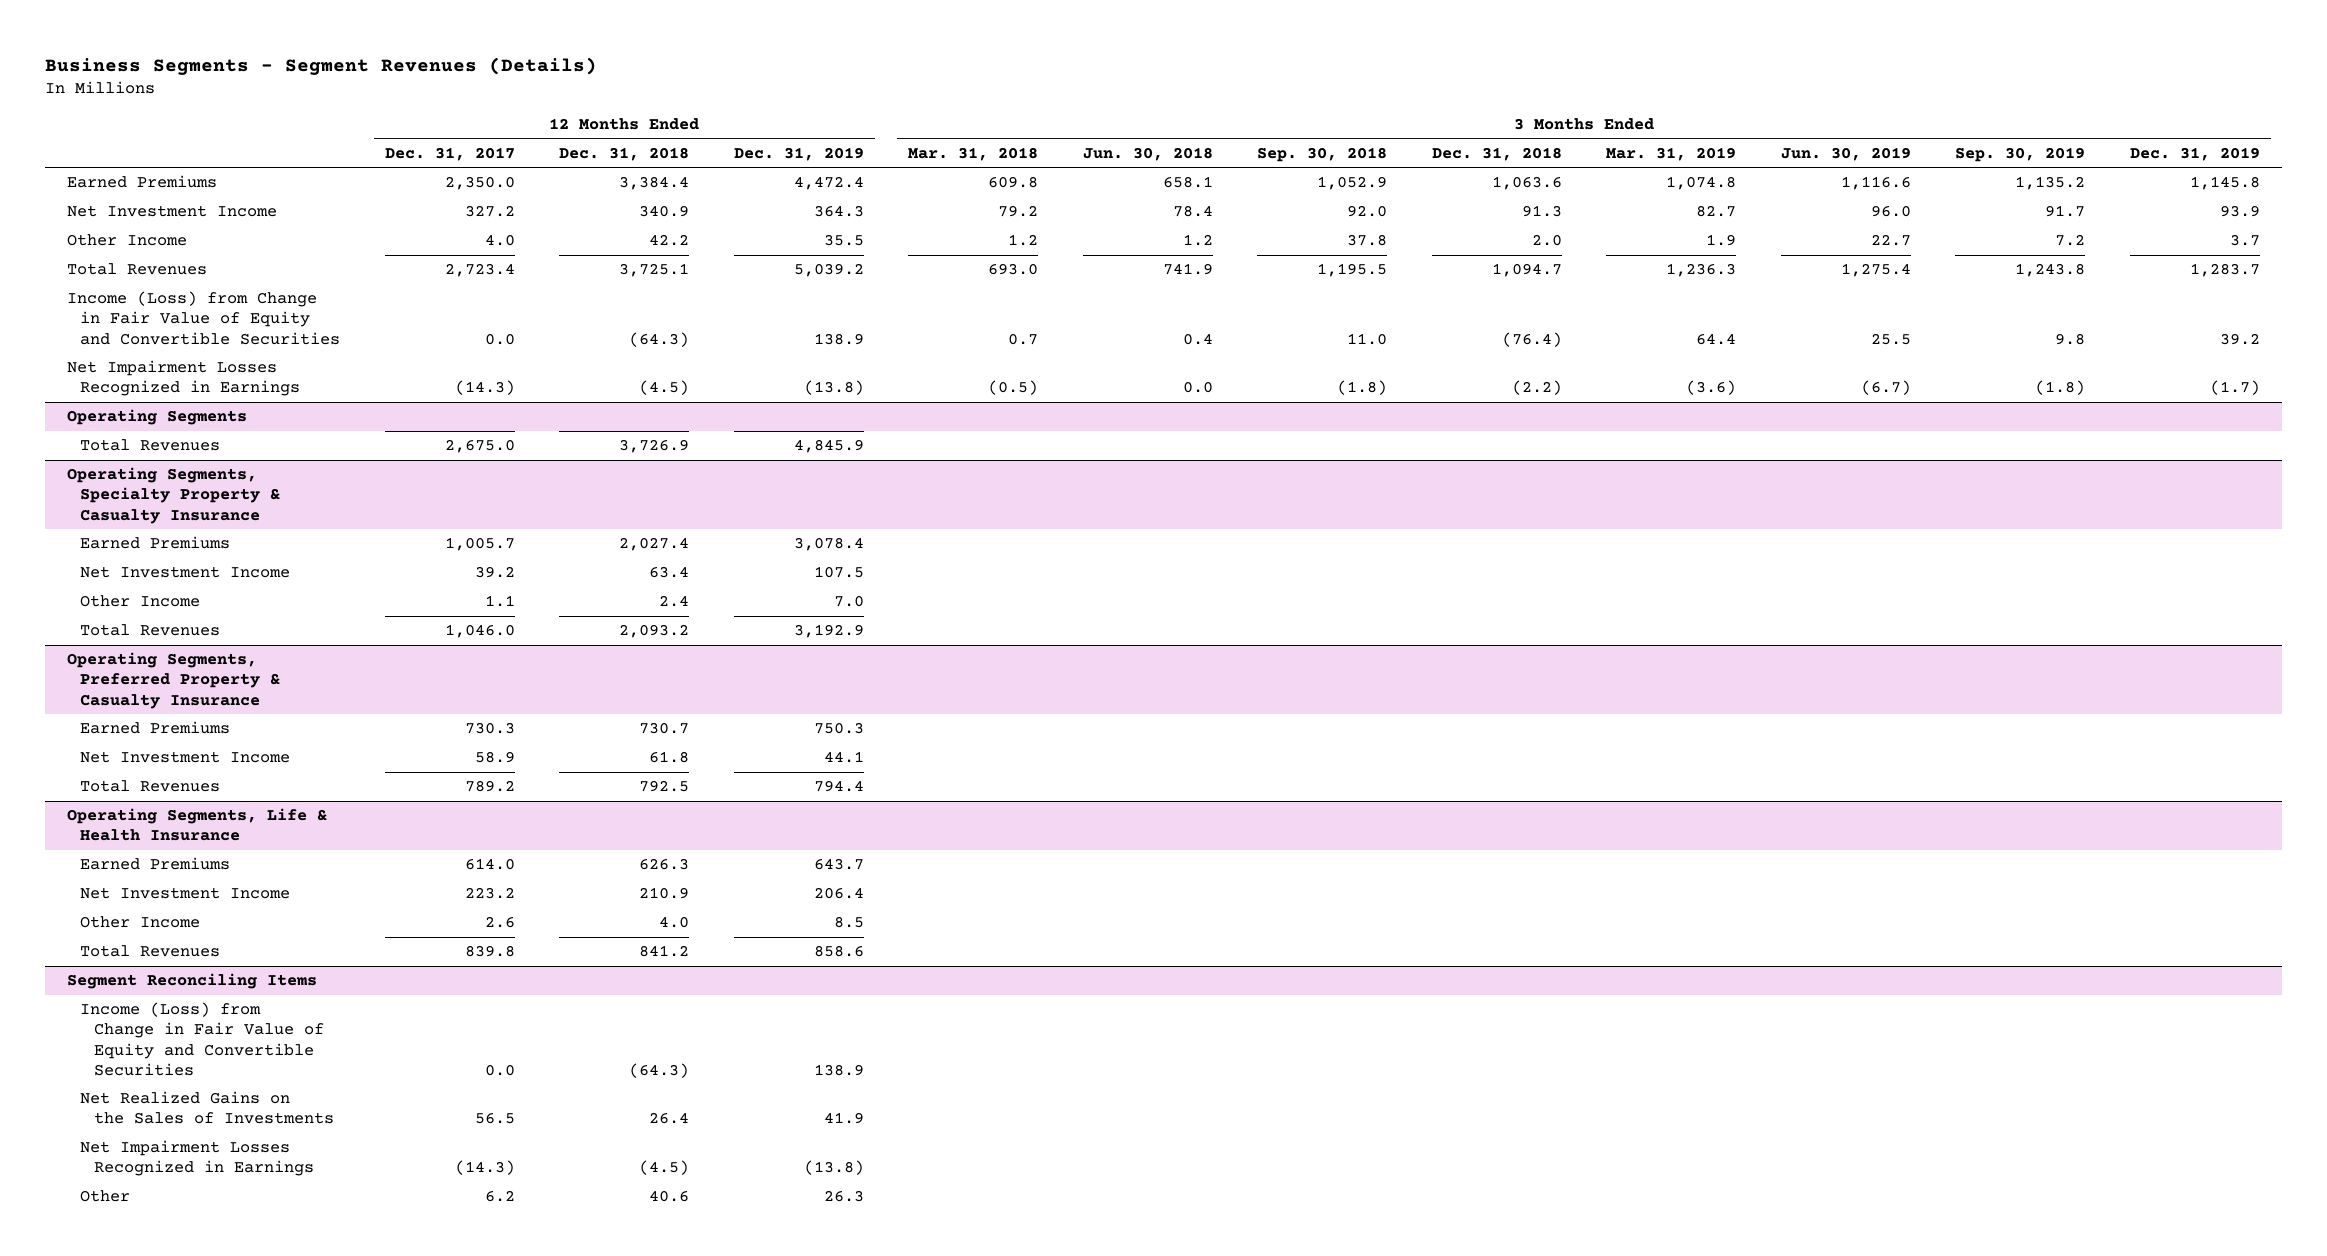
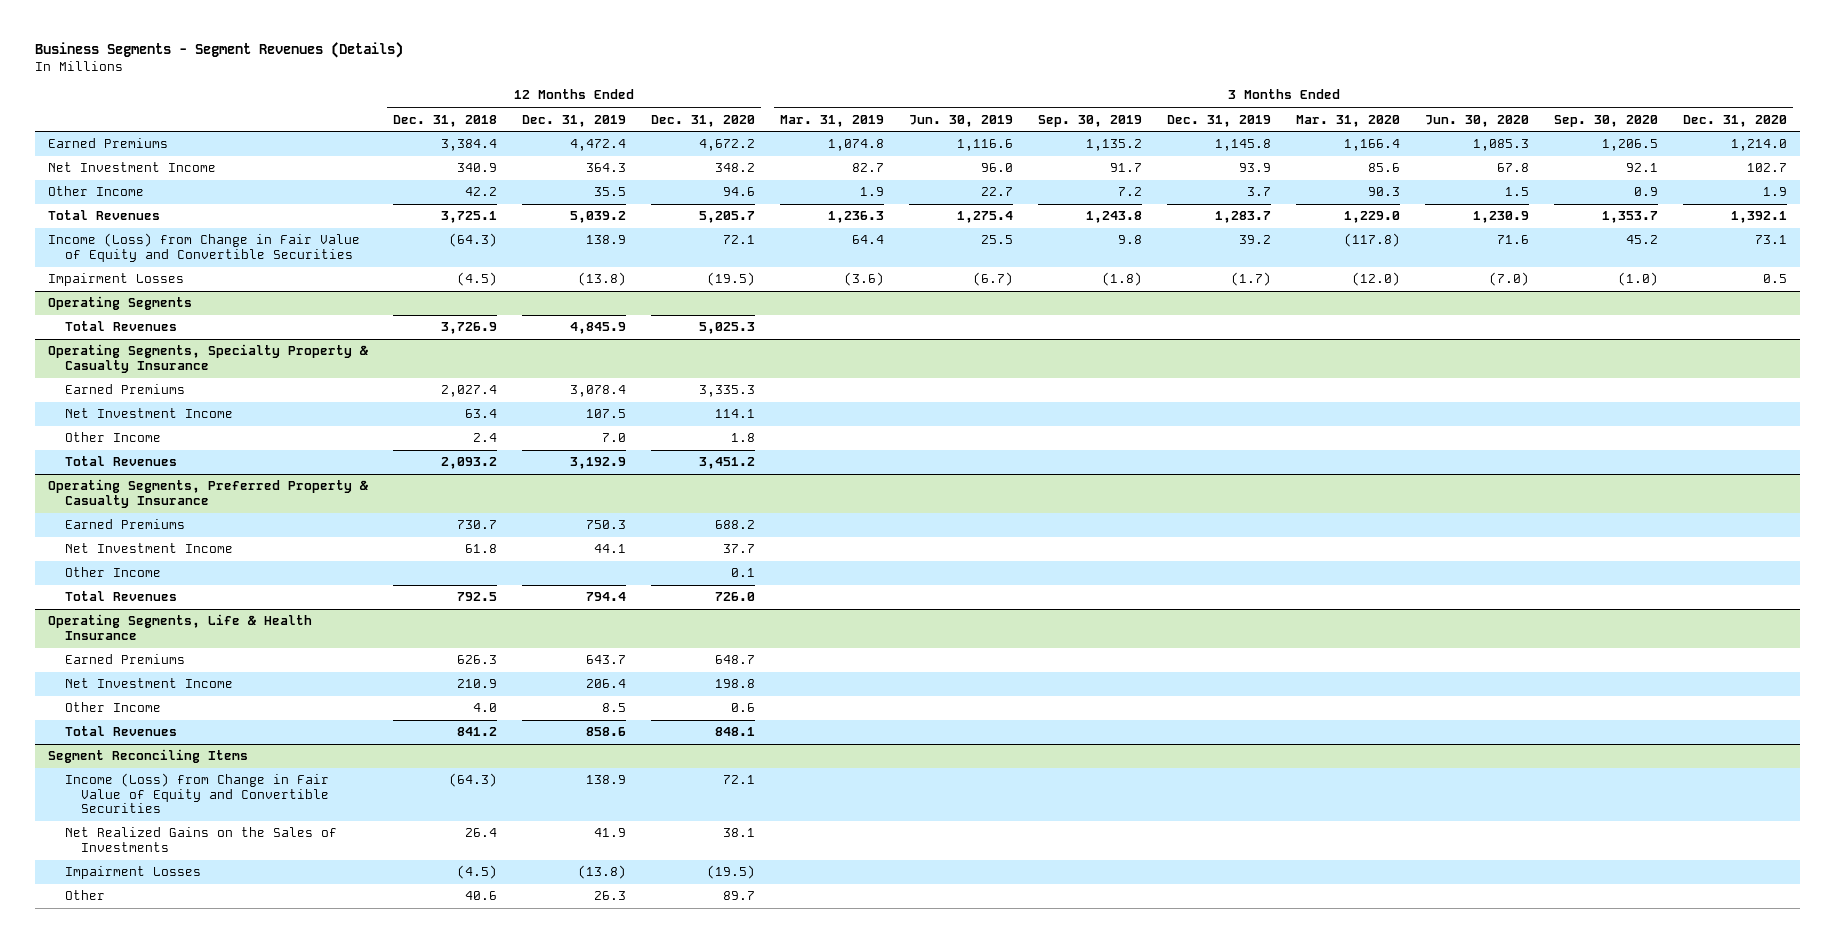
[384,147,515,162] Dec. 31, 2017 -> none
[908,147,1039,162] Mar. 31, 2018 -> none
[1082,147,1213,162] Jun. 30, 2018 -> none
[1257,147,1388,163] Sep. 30, 2018 -> none
[1431,147,1562,162] Dec. 31, 2018 -> none
none -> [650,114,755,127] Dec. 31, 2020
none -> [1296,114,1401,127] Mar. 31, 2020
none -> [1425,114,1530,127] Jun. 30, 2020
none -> [1554,114,1659,127] Sep. 30, 2020
none -> [1683,114,1788,127] Dec. 31, 2020
[66,360,301,397] Net Impairment Losses Recognized in Earnings -> [47,273,184,287] Impairment Losses
none -> [64,567,161,578] Other Income
[80,1140,314,1177] Net Impairment Losses Recognized in Earnings -> [64,866,201,880] Impairment Losses

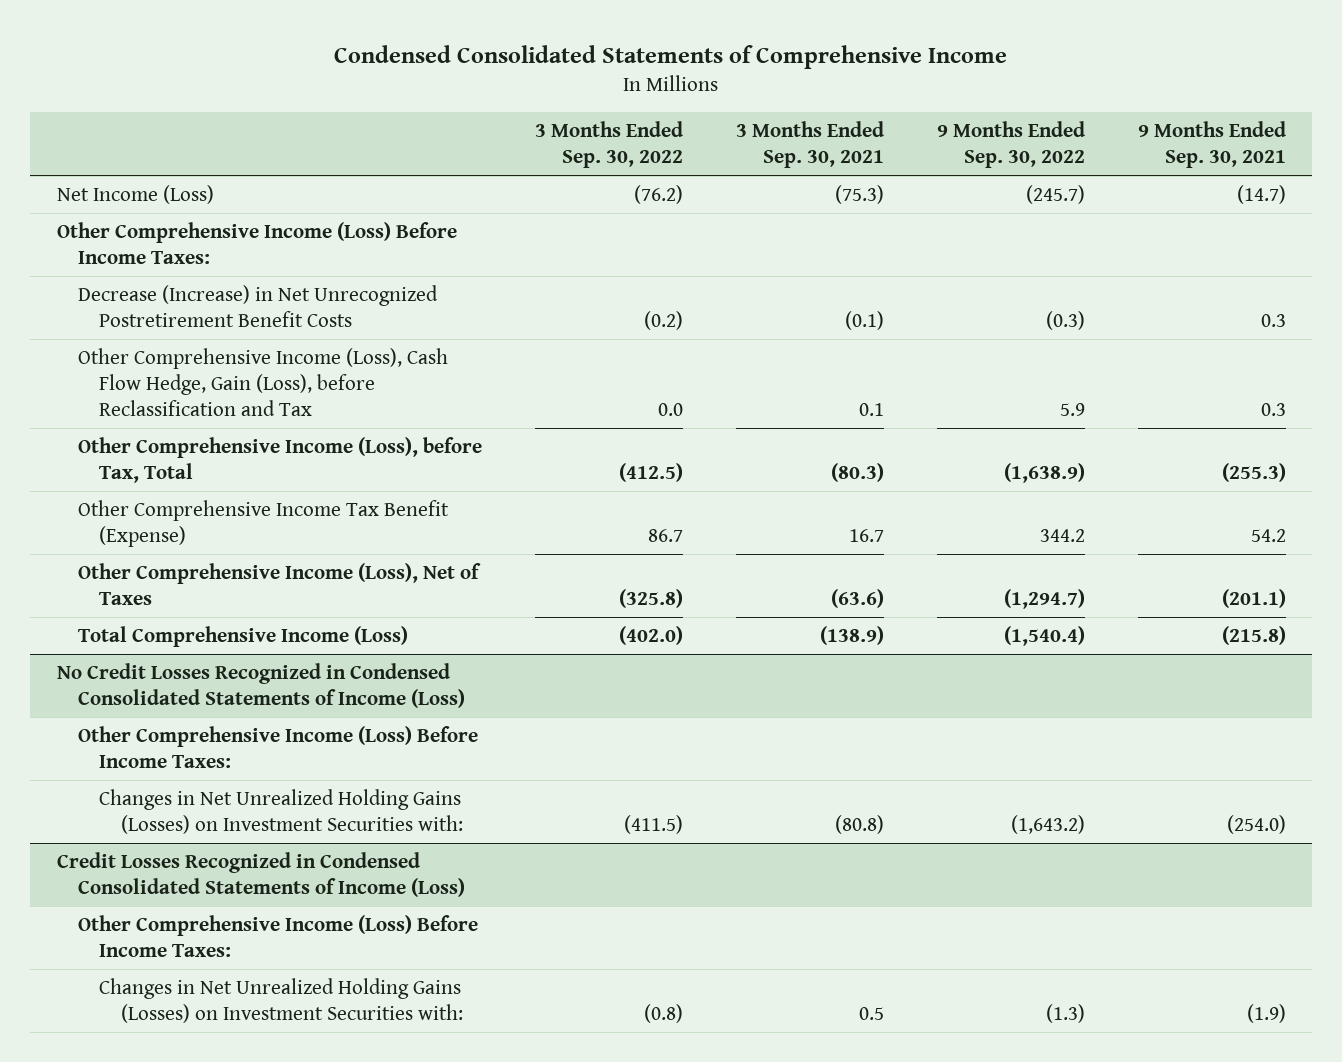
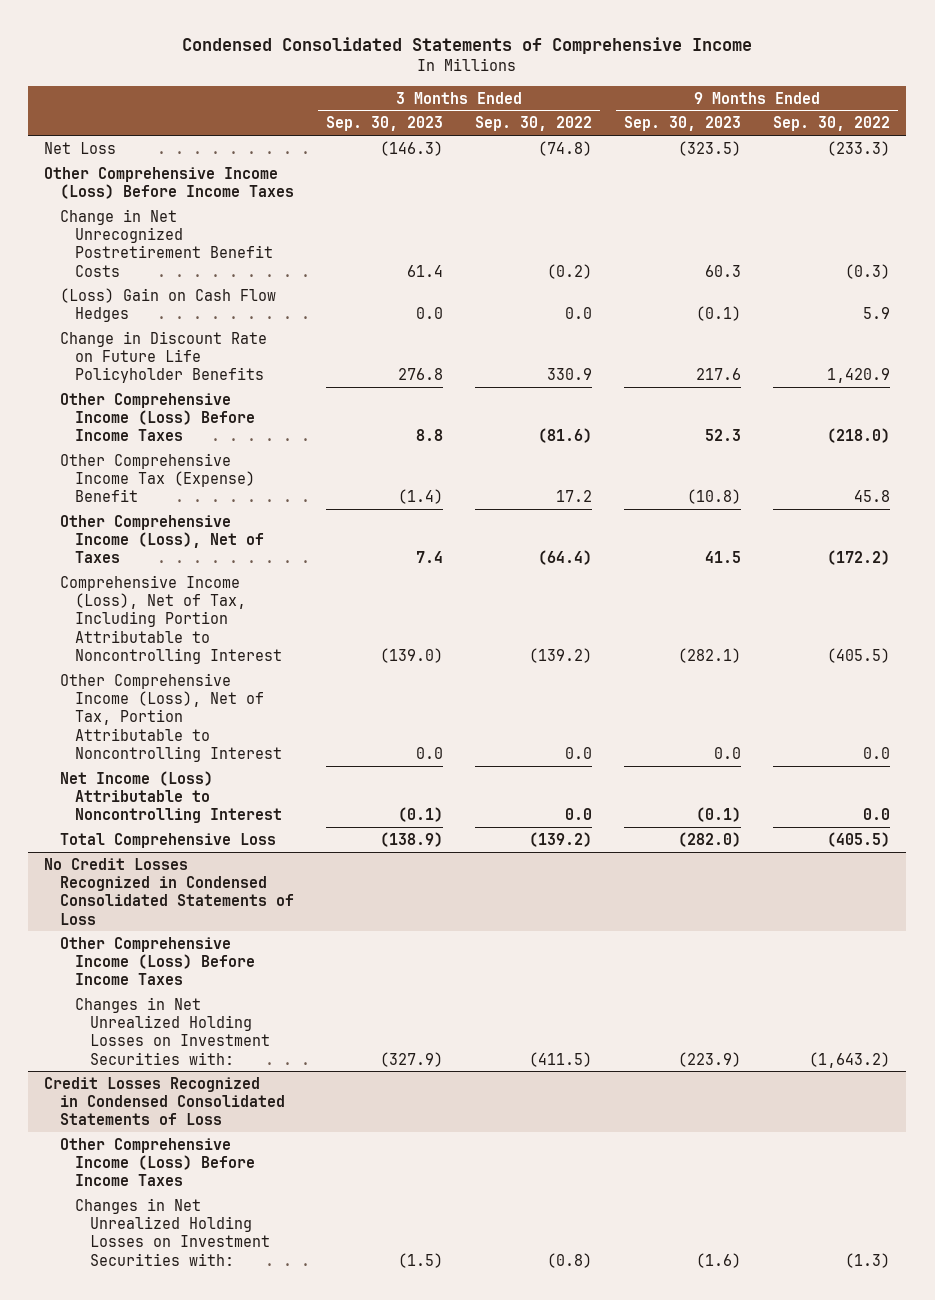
[735,120,884,168] 3 Months Ended Sep. 30, 2021 -> none
[1137,120,1286,168] 9 Months Ended Sep. 30, 2021 -> none
none -> [325,116,443,132] Sep. 30, 2023
none -> [623,116,741,132] Sep. 30, 2023
[56,185,214,205] Net Income (Loss) -> [44,141,117,154] Net Loss
[633,185,683,205] (76.2) -> [537,140,592,156] (74.8)
[1025,185,1085,205] (245.7) -> [827,140,891,156] (233.3)
[56,222,457,265] Other Comprehensive Income (Loss) Before Income Taxes: -> [44,166,294,199] Other Comprehensive Income (Loss) Before Income Taxes
[77,285,438,328] Decrease (Increase) in Net Unrecognized Postretirement Benefit Costs -> [59,208,273,277] Change in Net Unrecognized Postretirement Benefit Costs
[77,348,448,417] Other Comprehensive Income (Loss), Cash Flow Hedge, Gain (Loss), before Reclassification and Tax -> [59,287,276,322] (Loss) Gain on Cash Flow Hedges
none -> [59,330,267,384] Change in Discount Rate on Future Life Policyholder Benefits
[77,437,482,484] Other Comprehensive Income (Loss), before Tax, Total -> [59,392,255,442] Other Comprehensive Income (Loss) Before Income Taxes
[618,463,683,483] (412.5) -> [537,428,592,444] (81.6)
[1003,463,1085,484] (1,638.9) -> [827,428,891,444] (218.0)
[77,500,449,548] Other Comprehensive Income Tax Benefit (Expense) -> [59,452,255,503] Other Comprehensive Income Tax (Expense) Benefit
[647,529,683,543] 86.7 -> [555,490,592,503] 17.2
[1039,529,1085,543] 344.2 -> [854,490,891,503] 45.8
[618,589,683,609] (325.8) -> [537,550,592,566] (64.4)
[1003,589,1085,610] (1,294.7) -> [827,550,891,566] (172.2)
none -> [59,574,282,664] Comprehensive Income (Loss), Net of Tax, Including Portion Attributable to Noncontrolling Interest
none -> [59,672,282,762] Other Comprehensive Income (Loss), Net of Tax, Portion Attributable to Noncontrolling Interest
none -> [59,770,282,824] Net Income (Loss) Attributable to Noncontrolling Interest
[77,626,408,648] Total Comprehensive Income (Loss) -> [59,832,276,848] Total Comprehensive Loss
[618,626,683,646] (402.0) -> [528,831,592,847] (139.2)
[1003,626,1085,647] (1,540.4) -> [827,831,891,847] (405.5)
[56,663,465,709] No Credit Losses Recognized in Condensed Consolidated Statements of Income (Loss) -> [44,857,294,925] No Credit Losses Recognized in Condensed Consolidated Statements of Loss
[77,726,478,769] Other Comprehensive Income (Loss) Before Income Taxes: -> [59,936,255,986] Other Comprehensive Income (Loss) Before Income Taxes
[99,789,463,835] Changes in Net Unrealized Holding Gains (Losses) on Investment Securities with: -> [74,996,271,1065] Changes in Net Unrealized Holding Losses on Investment Securities with:
[56,852,465,898] Credit Losses Recognized in Condensed Consolidated Statements of Income (Loss) -> [44,1076,285,1126] Credit Losses Recognized in Condensed Consolidated Statements of Loss
[77,915,478,958] Other Comprehensive Income (Loss) Before Income Taxes: -> [59,1137,255,1187] Other Comprehensive Income (Loss) Before Income Taxes
[99,978,463,1024] Changes in Net Unrealized Holding Gains (Losses) on Investment Securities with: -> [74,1197,271,1266] Changes in Net Unrealized Holding Losses on Investment Securities with:

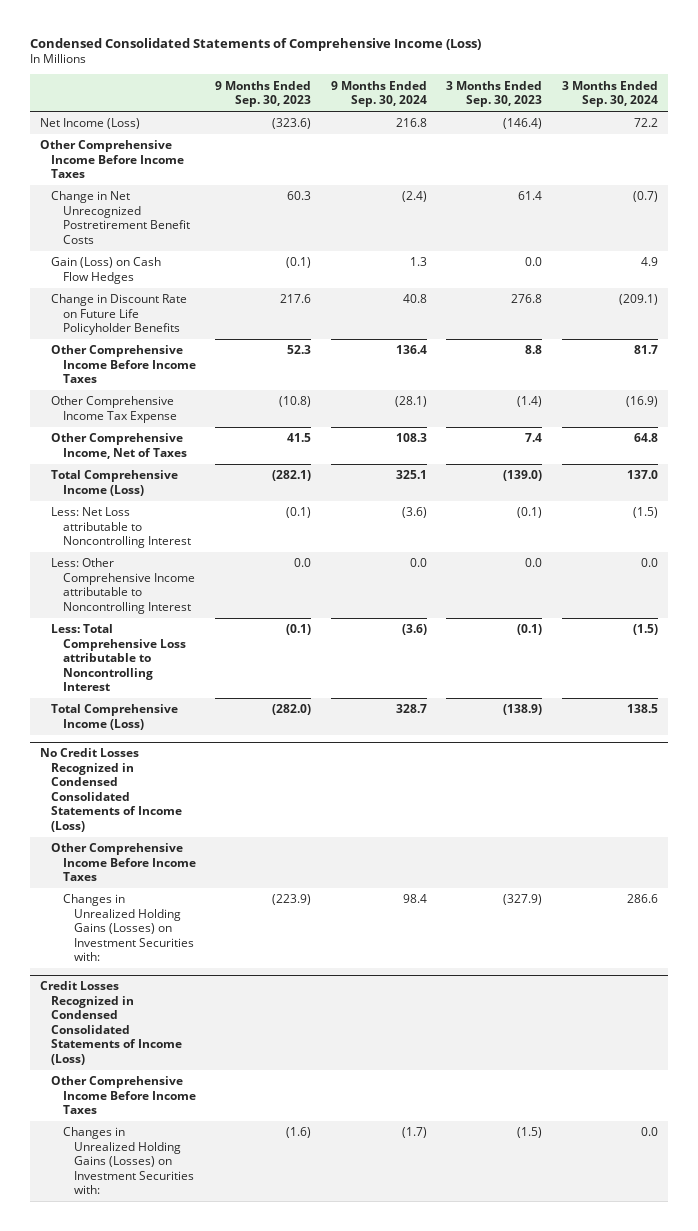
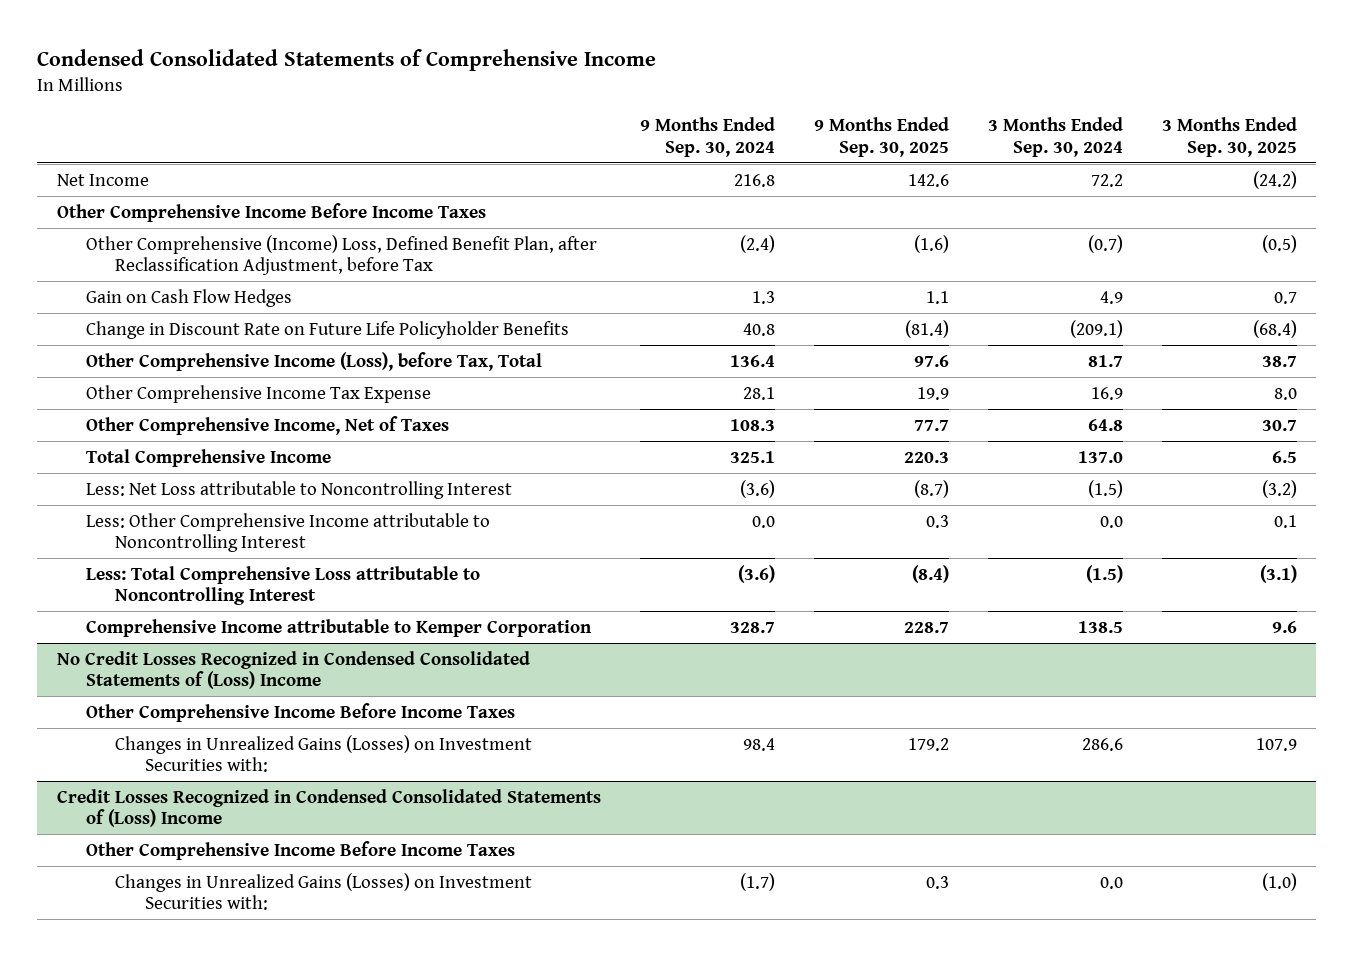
[30,37,482,51] Condensed Consolidated Statements of Comprehensive Income (Loss) -> [37,48,657,71] Condensed Consolidated Statements of Comprehensive Income
[215,80,312,107] 9 Months Ended Sep. 30, 2023 -> none
[446,80,543,107] 3 Months Ended Sep. 30, 2023 -> none
none -> [813,117,949,157] 9 Months Ended Sep. 30, 2025
none -> [1161,117,1297,157] 3 Months Ended Sep. 30, 2025
[40,118,141,130] Net Income (Loss) -> [56,173,149,186] Net Income
[51,191,190,244] Change in Net Unrecognized Postretirement Benefit Costs -> [85,234,597,276] Other Comprehensive (Income) Loss, Defined Benefit Plan, after Reclassification Adjustment, before Tax
[51,257,162,284] Gain (Loss) on Cash Flow Hedges -> [85,288,292,307] Gain on Cash Flow Hedges
[51,345,196,384] Other Comprehensive Income Before Income Taxes -> [85,351,542,371] Other Comprehensive Income (Loss), before Tax, Total
[394,396,427,408] (28.1) -> [742,386,775,400] 28.1
[625,396,658,408] (16.9) -> [1090,386,1123,400] 16.9
[51,470,179,496] Total Comprehensive Income (Loss) -> [85,448,331,467] Total Comprehensive Income
[51,704,179,730] Total Comprehensive Income (Loss) -> [85,618,592,637] Comprehensive Income attributable to Kemper Corporation
[40,748,183,832] No Credit Losses Recognized in Condensed Consolidated Statements of Income (Loss) -> [56,650,530,690] No Credit Losses Recognized in Condensed Consolidated Statements of (Loss) Income
[62,894,194,962] Changes in Unrealized Holding Gains (Losses) on Investment Securities with: -> [115,734,533,773] Changes in Unrealized Gains (Losses) on Investment Securities with:
[40,981,183,1065] Credit Losses Recognized in Condensed Consolidated Statements of Income (Loss) -> [56,788,601,828] Credit Losses Recognized in Condensed Consolidated Statements of (Loss) Income
[62,1127,194,1195] Changes in Unrealized Holding Gains (Losses) on Investment Securities with: -> [115,872,533,911] Changes in Unrealized Gains (Losses) on Investment Securities with:

